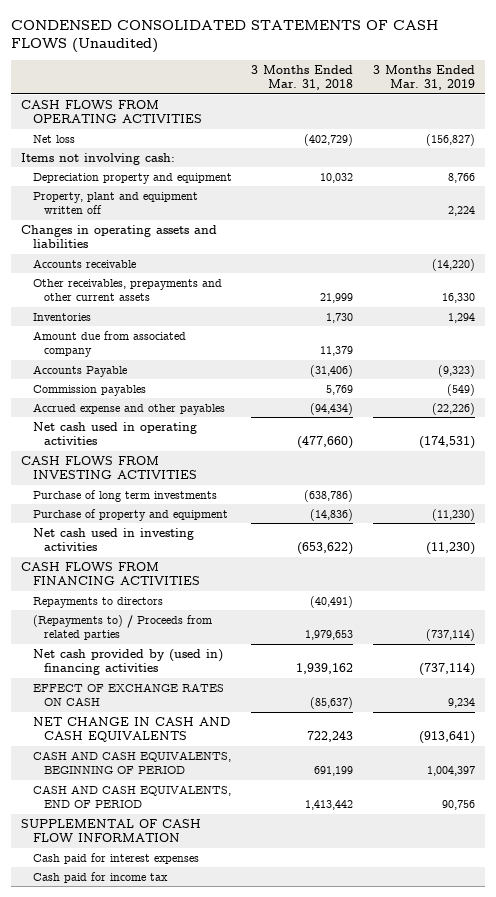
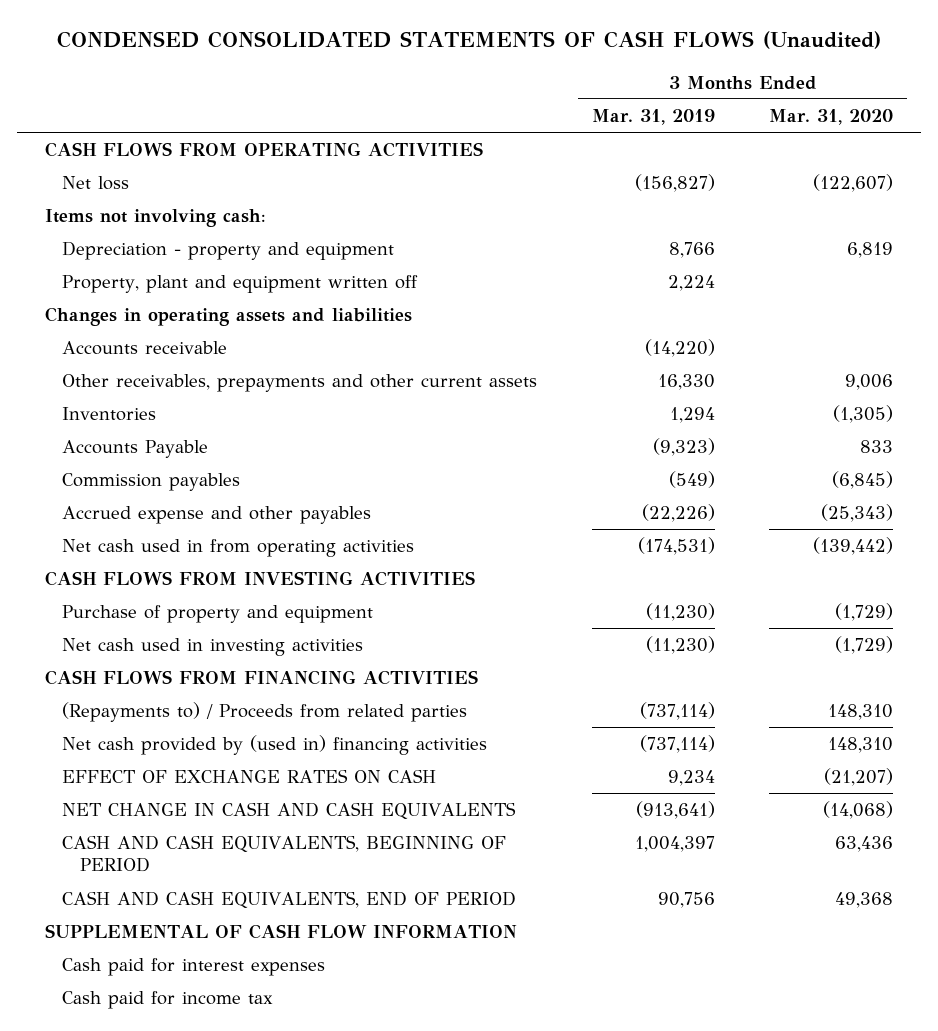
[251,64,354,91] 3 Months Ended Mar. 31, 2018 -> none
none -> [769,108,894,125] Mar. 31, 2020
[32,172,232,184] Depreciation property and equipment -> [62,241,395,261] Depreciation - property and equipment
[32,330,186,358] Amount due from associated company -> none
[32,421,197,446] Net cash used in operating activities -> [62,539,415,558] Net cash used in from operating activities
[32,489,217,502] Purchase of long term investments -> none
[32,596,163,608] Repayments to directors -> none

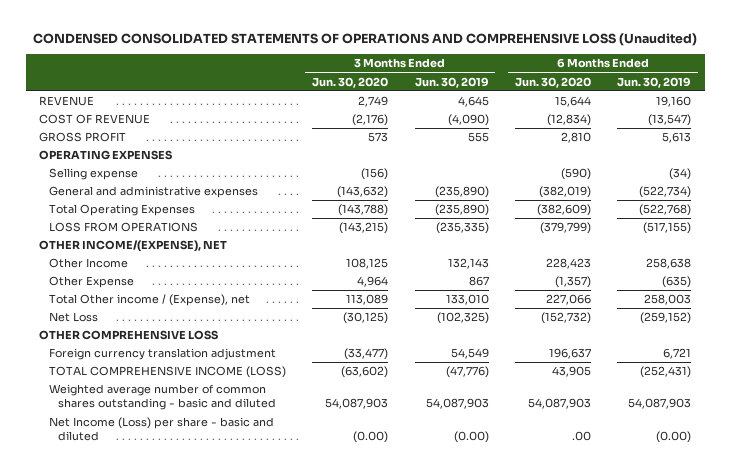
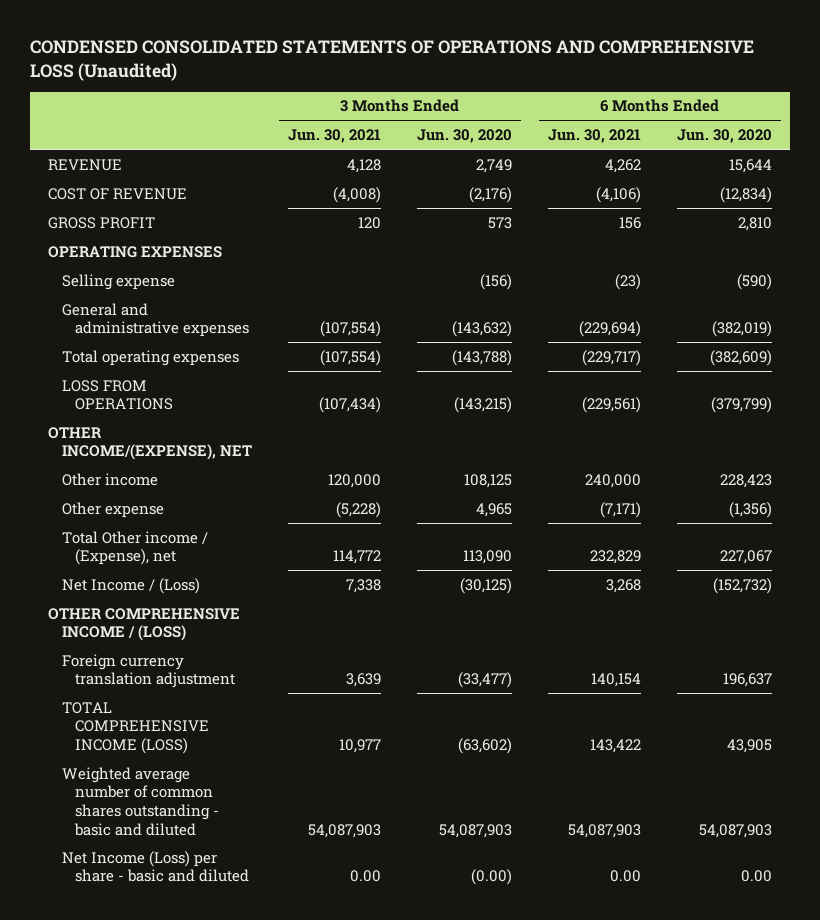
[414,76,489,88] Jun. 30, 2019 -> none
[617,76,692,88] Jun. 30, 2019 -> none
none -> [287,129,381,144] Jun. 30, 2021
none -> [547,129,641,144] Jun. 30, 2021
[48,204,195,217] Total Operating Expenses -> [61,349,239,366] Total operating expenses
[48,258,128,269] Other Income -> [61,472,158,486] Other income
[48,276,134,289] Other Expense -> [61,501,164,518] Other expense
[357,276,389,288] 4,964 -> [475,502,512,517] 4,965
[554,276,591,289] (1,357) -> [728,501,772,518] (1,356)
[346,294,389,306] 113,089 -> [462,550,512,565] 113,090
[545,294,591,306] 227,066 -> [719,550,772,565] 227,067
[48,312,98,323] Net Loss -> [61,577,200,594] Net Income / (Loss)
[39,330,219,341] OTHER COMPREHENSIVE LOSS -> [48,607,241,642] OTHER COMPREHENSIVE INCOME / (LOSS)
[571,431,591,442] .00 -> [740,870,772,883] 0.00

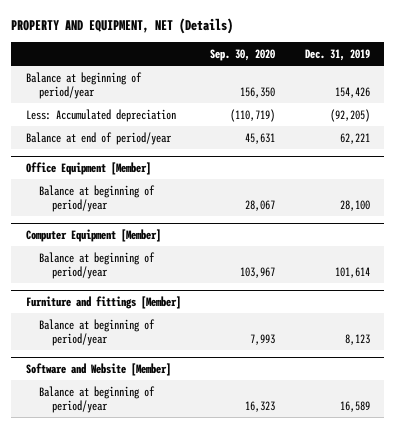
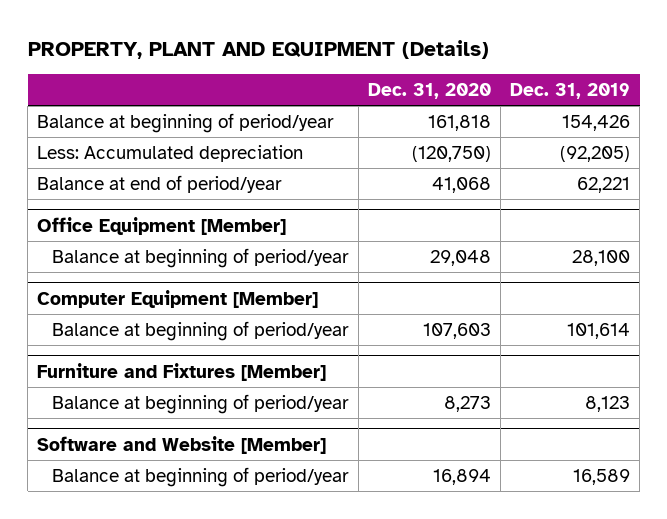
[11,18,234,35] PROPERTY AND EQUIPMENT, NET (Details) -> [27,40,489,60] PROPERTY, PLANT AND EQUIPMENT (Details)
[210,48,276,61] Sep. 30, 2020 -> none
none -> [367,83,491,100] Dec. 31, 2020
[25,295,181,309] Furniture and fittings [Member] -> [37,362,327,381] Furniture and Fixtures [Member]

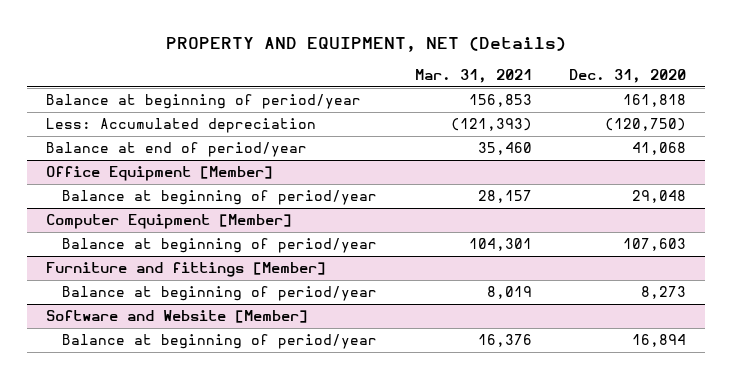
[27,40,489,60] PROPERTY, PLANT AND EQUIPMENT (Details) -> [166,37,567,53] PROPERTY AND EQUIPMENT, NET (Details)
[510,83,631,100] Dec. 31, 2019 -> none
none -> [414,69,532,84] Mar. 31, 2021
[37,362,327,381] Furniture and Fixtures [Member] -> [46,262,327,278] Furniture and fittings [Member]

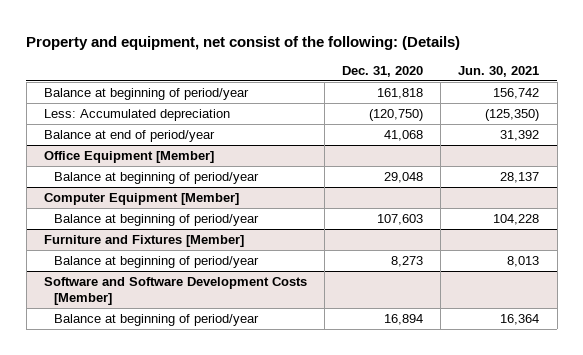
[166,37,567,53] PROPERTY AND EQUIPMENT, NET (Details) -> [26,35,461,50] Property and equipment, net consist of the following: (Details)
[414,69,532,84] Mar. 31, 2021 -> none
none -> [458,65,540,77] Jun. 30, 2021
[46,262,327,278] Furniture and fittings [Member] -> [43,234,244,247] Furniture and Fixtures [Member]
[46,310,309,324] Software and Website [Member] -> [43,276,307,306] Software and Software Development Costs [Member]

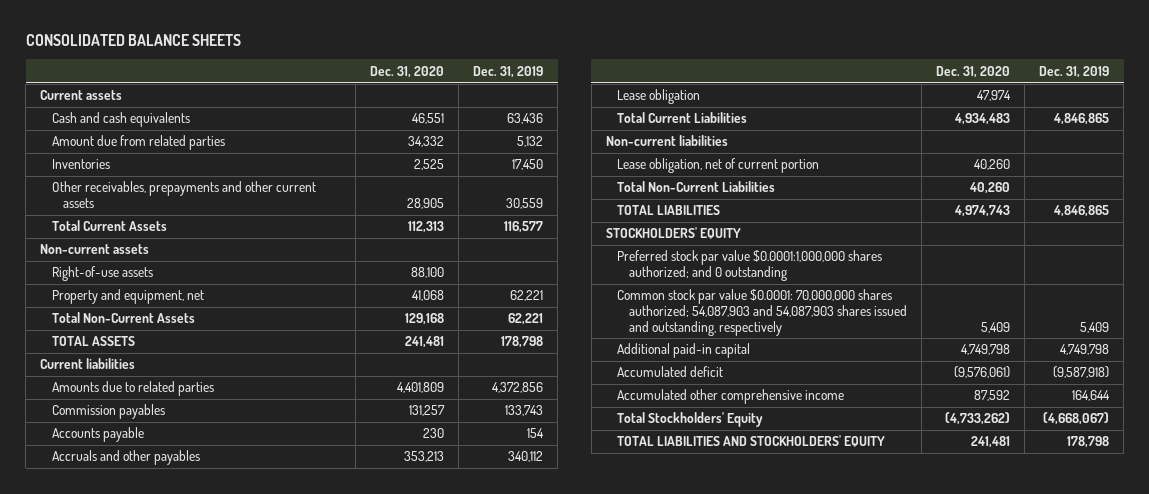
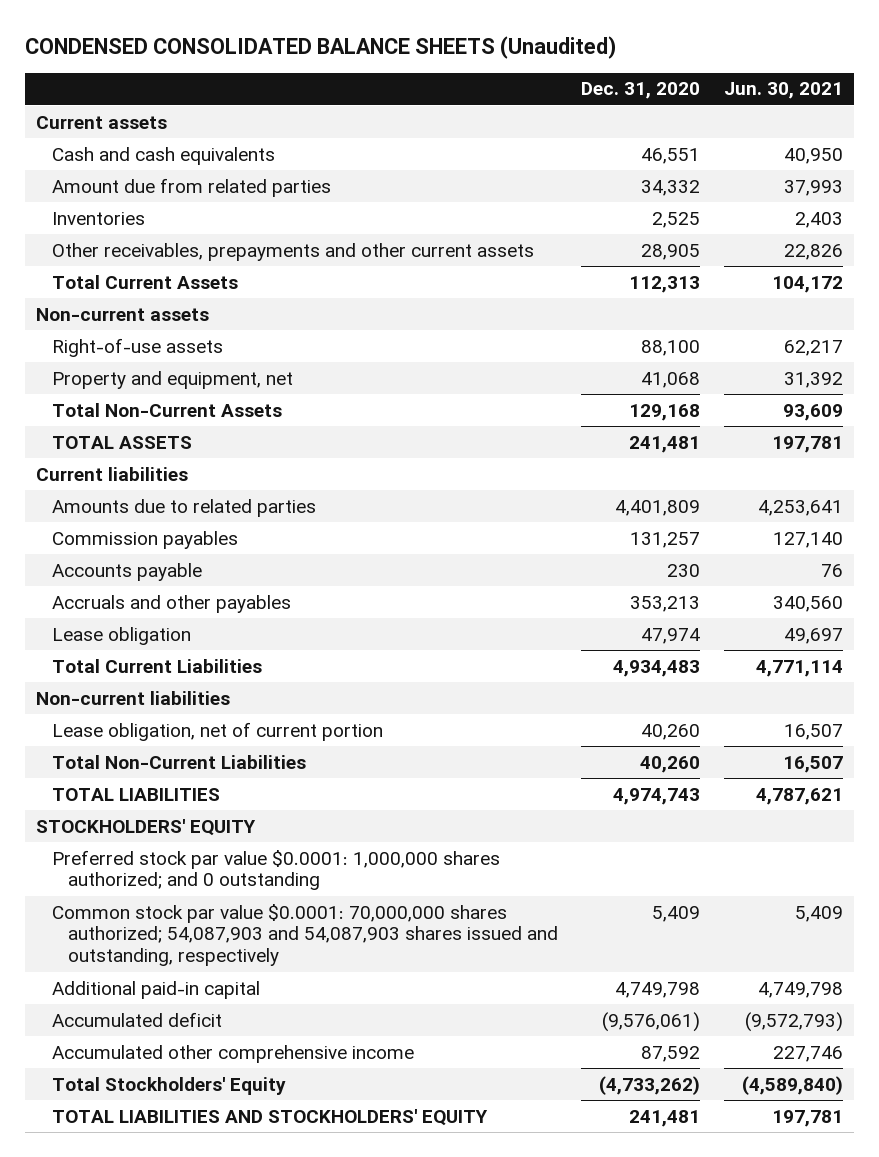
[25,34,241,47] CONSOLIDATED BALANCE SHEETS -> [24,35,616,59] CONDENSED CONSOLIDATED BALANCE SHEETS (Unaudited)
[473,65,544,78] Dec. 31, 2019 -> none
none -> [723,82,843,100] Jun. 30, 2021
[617,250,883,282] Preferred stock par value $0.0001:1,000,000 shares authorized; and 0 outstanding -> [52,849,501,891] Preferred stock par value $0.0001: 1,000,000 shares authorized; and 0 outstanding

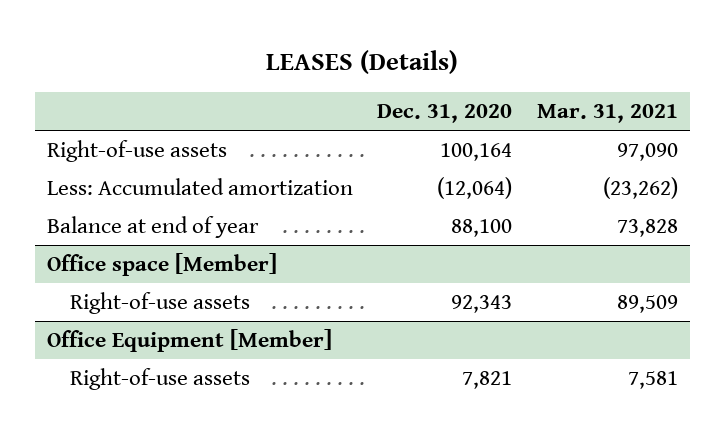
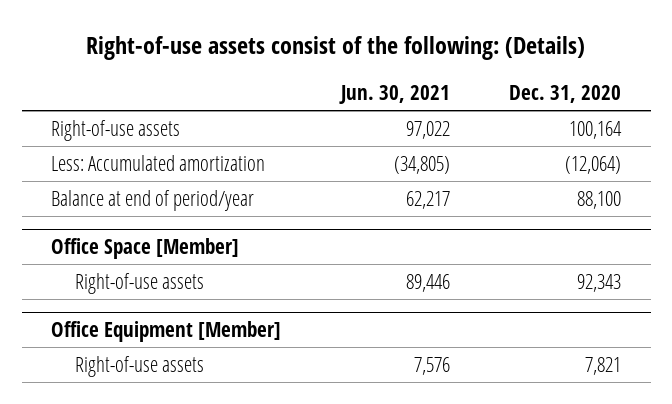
[266,49,459,74] LEASES (Details) -> [86,36,586,61] Right-of-use assets consist of the following: (Details)
[536,104,678,124] Mar. 31, 2021 -> none
none -> [338,85,450,105] Jun. 30, 2021
[47,215,260,238] Balance at end of year -> [51,189,255,211] Balance at end of period/year
[47,252,278,276] Office space [Member] -> [51,238,240,260] Office Space [Member]

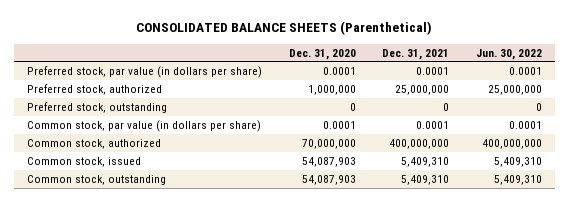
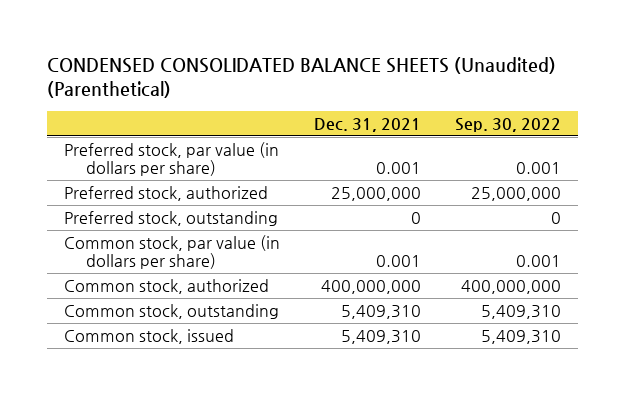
[136,20,433,35] CONSOLIDATED BALANCE SHEETS (Parenthetical) -> [47,57,557,99] CONDENSED CONSOLIDATED BALANCE SHEETS (Unaudited) (Parenthetical)
[288,48,356,60] Dec. 31, 2020 -> none
[475,48,542,60] Jun. 30, 2022 -> none
none -> [454,117,561,132] Sep. 30, 2022
[416,67,450,76] 0.0001 -> [375,162,421,175] 0.001
[416,121,450,130] 0.0001 -> [375,255,421,268] 0.001
[27,157,142,168] Common stock, issued -> [64,328,235,344] Common stock, issued

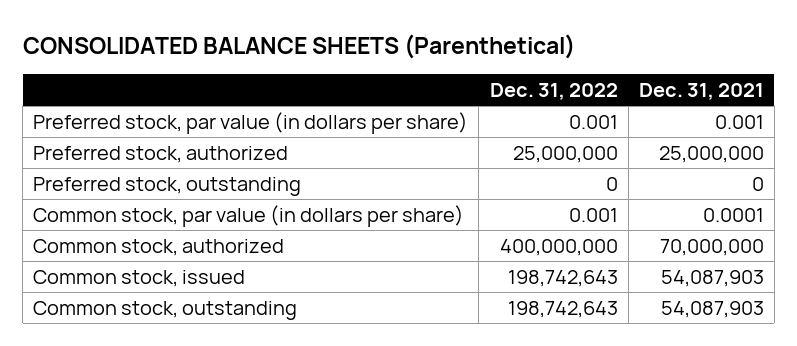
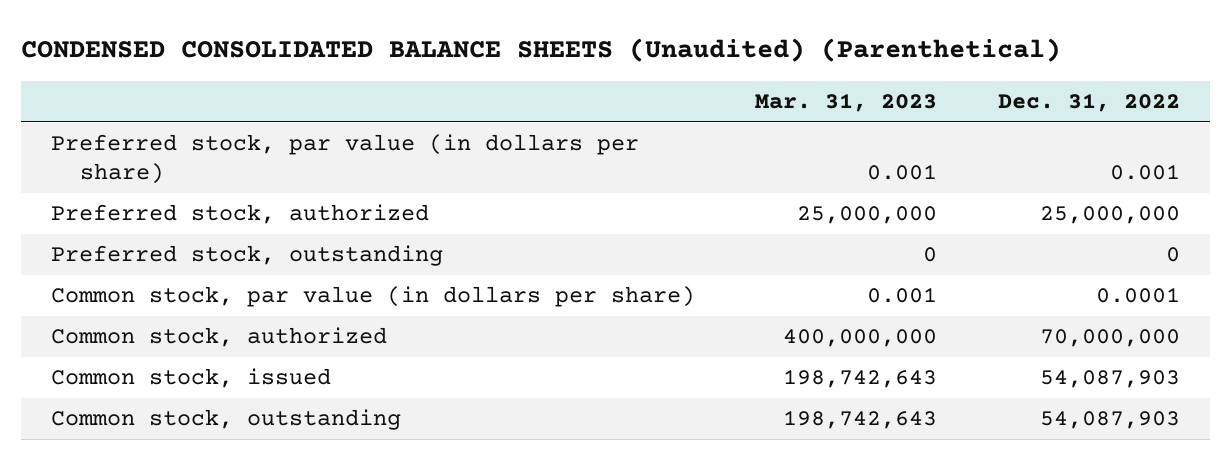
[22,33,575,59] CONSOLIDATED BALANCE SHEETS (Parenthetical) -> [20,38,1061,63] CONDENSED CONSOLIDATED BALANCE SHEETS (Unaudited) (Parenthetical)
[638,82,764,100] Dec. 31, 2021 -> none
none -> [755,93,938,113] Mar. 31, 2023
[568,207,618,222] 0.001 -> [1095,287,1180,304] 0.0001
[499,238,618,256] 400,000,000 -> [1039,329,1180,348] 70,000,000
[507,269,618,287] 198,742,643 -> [1039,370,1180,389] 54,087,903
[507,300,618,318] 198,742,643 -> [1039,411,1180,430] 54,087,903

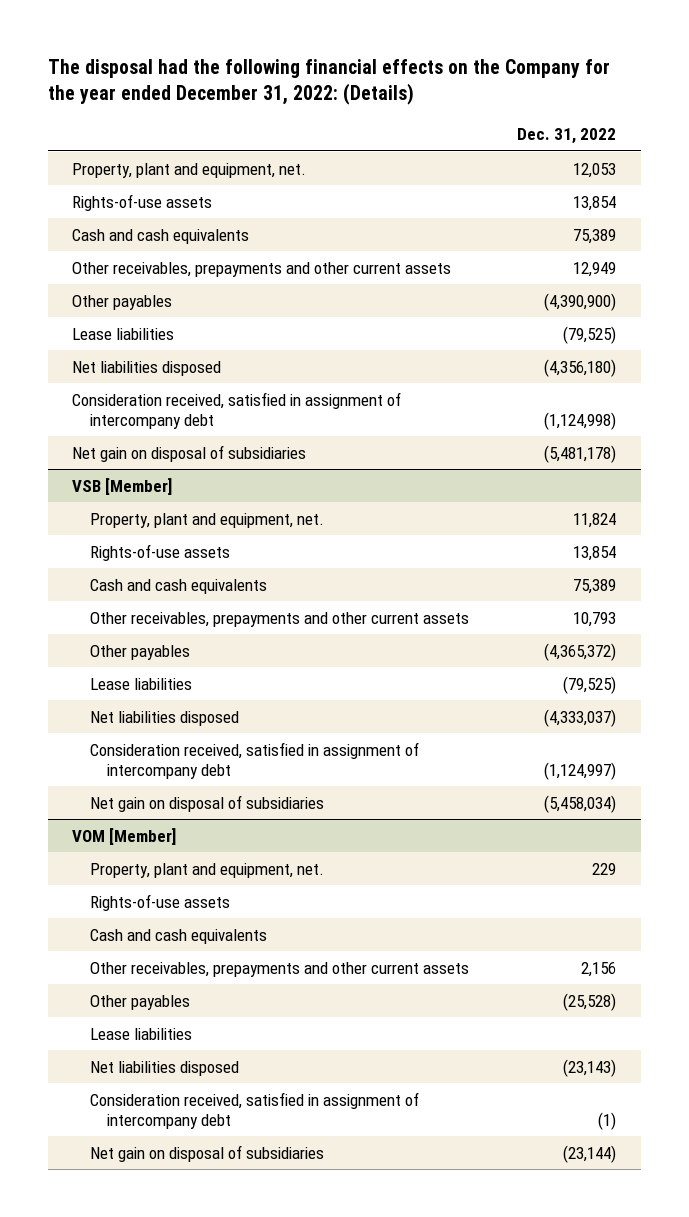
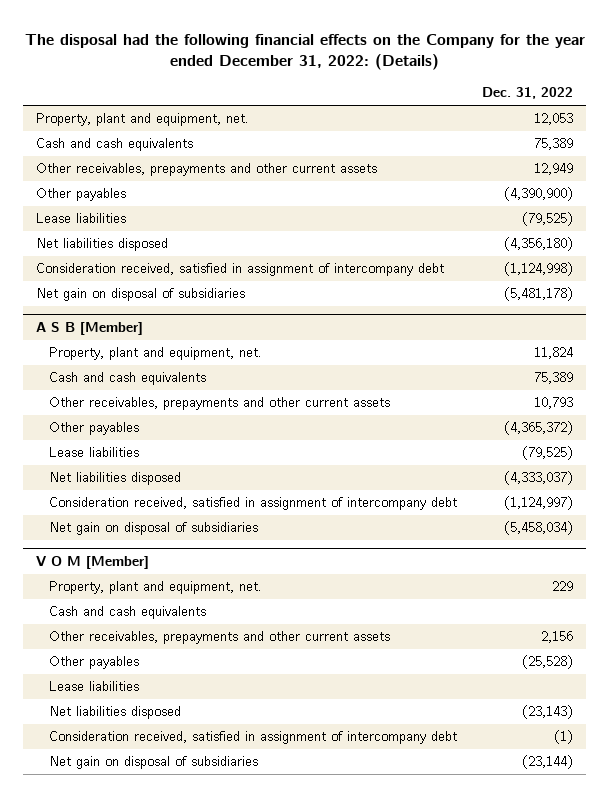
[72,193,213,211] Rights-of-use assets -> none
[72,477,173,495] VSB [Member] -> none
none -> [35,322,143,336] A S B [Member]
[89,543,230,561] Rights-of-use assets -> none
[72,827,177,845] VOM [Member] -> [35,556,149,570] V O M [Member]
[89,893,230,911] Rights-of-use assets -> none

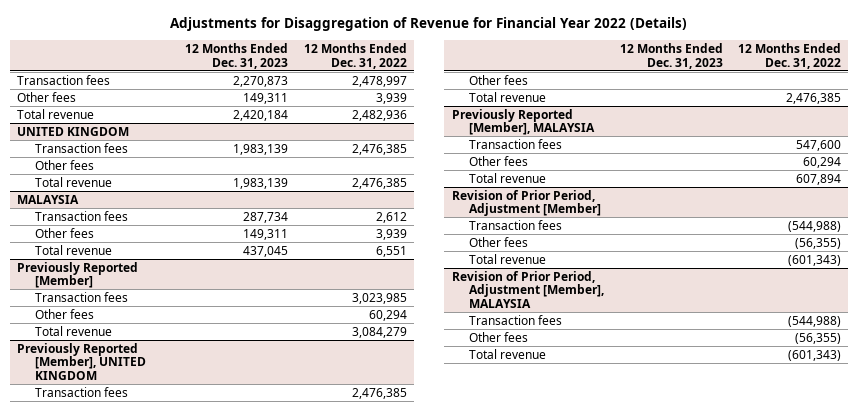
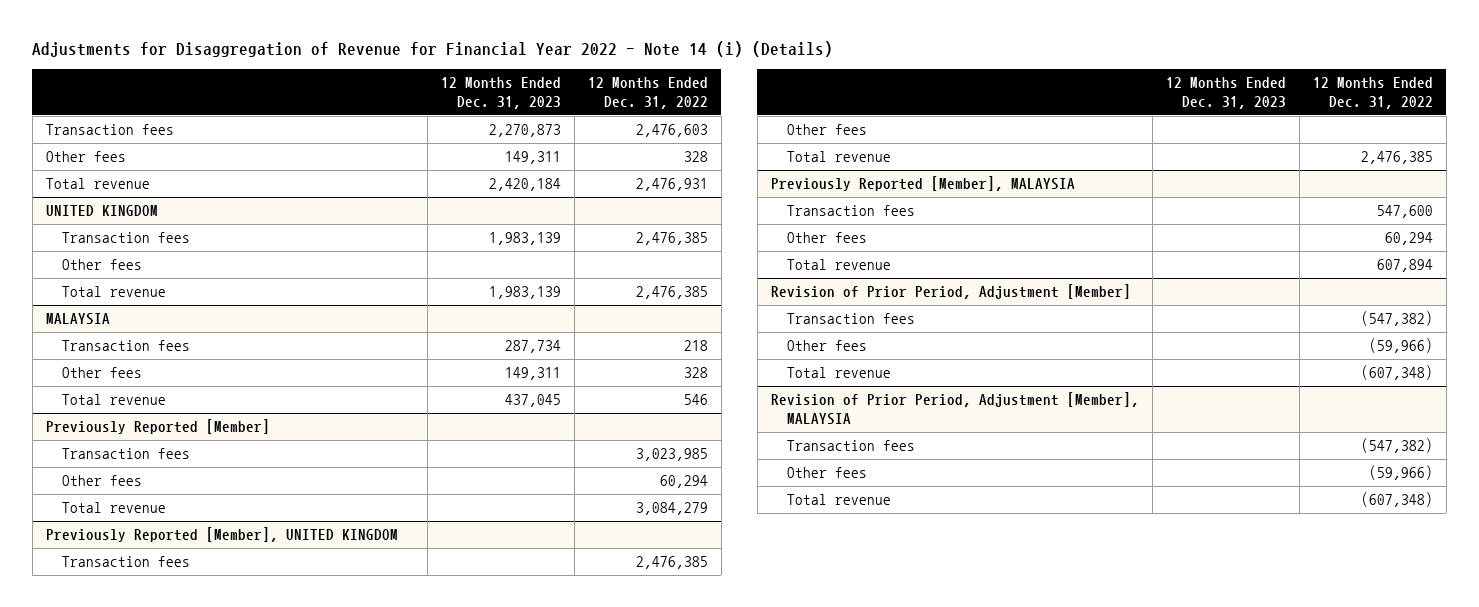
[170,17,688,32] Adjustments for Disaggregation of Revenue for Financial Year 2022 (Details) -> [32,41,834,58] Adjustments for Disaggregation of Revenue for Financial Year 2022 - Note 14 (i) (Details)
[351,75,407,87] 2,478,997 -> [635,124,708,138] 2,476,603
[375,92,407,104] 3,939 -> [683,151,708,163] 328
[351,109,407,121] 2,482,936 -> [635,178,708,192] 2,476,931
[375,211,407,223] 2,612 -> [683,340,708,352] 218
[375,228,407,240] 3,939 -> [683,367,708,379] 328
[375,245,407,257] 6,551 -> [683,394,708,406] 546
[787,220,841,232] (544,988) -> [1360,311,1433,327] (547,382)
[794,237,841,249] (56,355) -> [1368,338,1433,354] (59,966)
[787,254,841,266] (601,343) -> [1360,365,1433,381] (607,348)
[787,315,841,327] (544,988) -> [1360,438,1433,454] (547,382)
[794,332,841,344] (56,355) -> [1368,465,1433,481] (59,966)
[787,349,841,361] (601,343) -> [1360,492,1433,508] (607,348)

